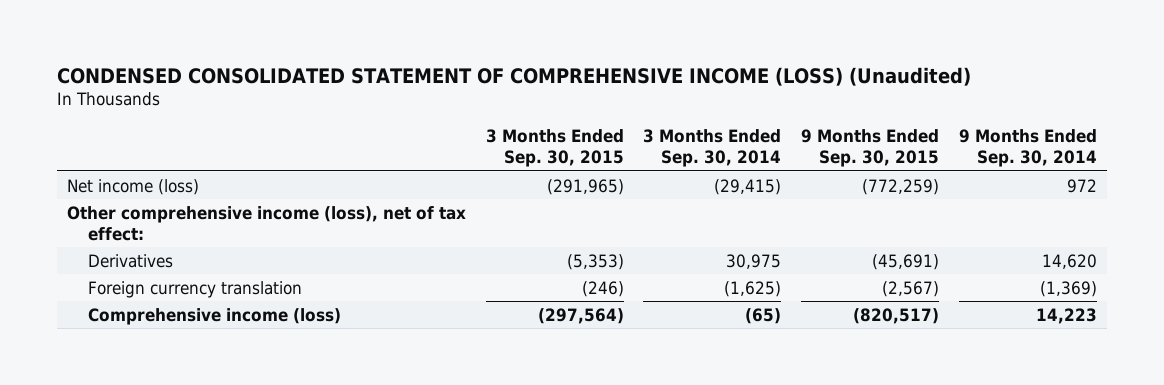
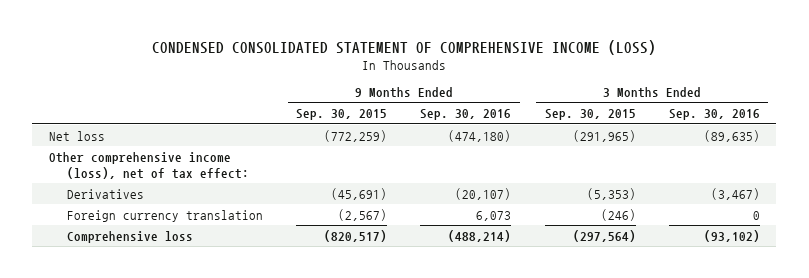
[56,66,971,86] CONDENSED CONSOLIDATED STATEMENT OF COMPREHENSIVE INCOME (LOSS) (Unaudited) -> [152,39,657,55] CONDENSED CONSOLIDATED STATEMENT OF COMPREHENSIVE INCOME (LOSS)
[643,128,782,168] 3 Months Ended Sep. 30, 2014 -> none
[959,128,1098,168] 9 Months Ended Sep. 30, 2014 -> none
none -> [420,109,512,121] Sep. 30, 2016
none -> [668,109,760,121] Sep. 30, 2016
[66,178,199,195] Net income (loss) -> [48,130,105,141] Net loss
[88,307,342,325] Comprehensive income (loss) -> [67,230,194,243] Comprehensive loss

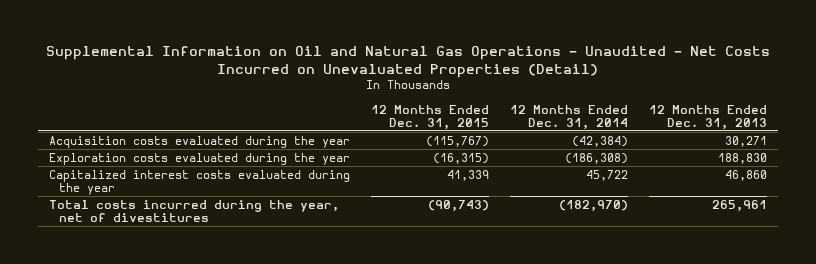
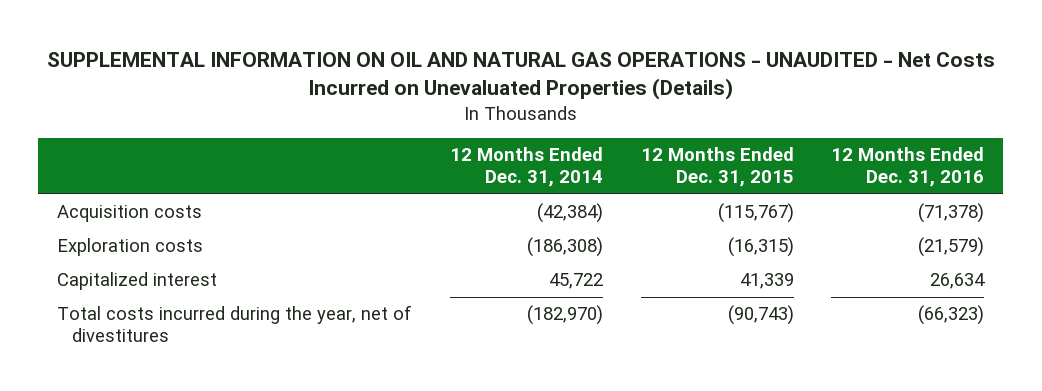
[46,46,771,78] Supplemental Information on Oil and Natural Gas Operations - Unaudited - Net Costs Incurred on Unevaluated Properties (Detail) -> [46,51,995,100] SUPPLEMENTAL INFORMATION ON OIL AND NATURAL GAS OPERATIONS - UNAUDITED - Net Costs Incurred on Unevaluated Properties (Details)
[649,104,768,130] 12 Months Ended Dec. 31, 2013 -> none
none -> [831,147,985,188] 12 Months Ended Dec. 31, 2016
[48,135,350,148] Acquisition costs evaluated during the year -> [57,205,203,223] Acquisition costs
[48,152,350,165] Exploration costs evaluated during the year -> [57,238,204,257] Exploration costs
[48,169,350,196] Capitalized interest costs evaluated during the year -> [57,272,218,291] Capitalized interest

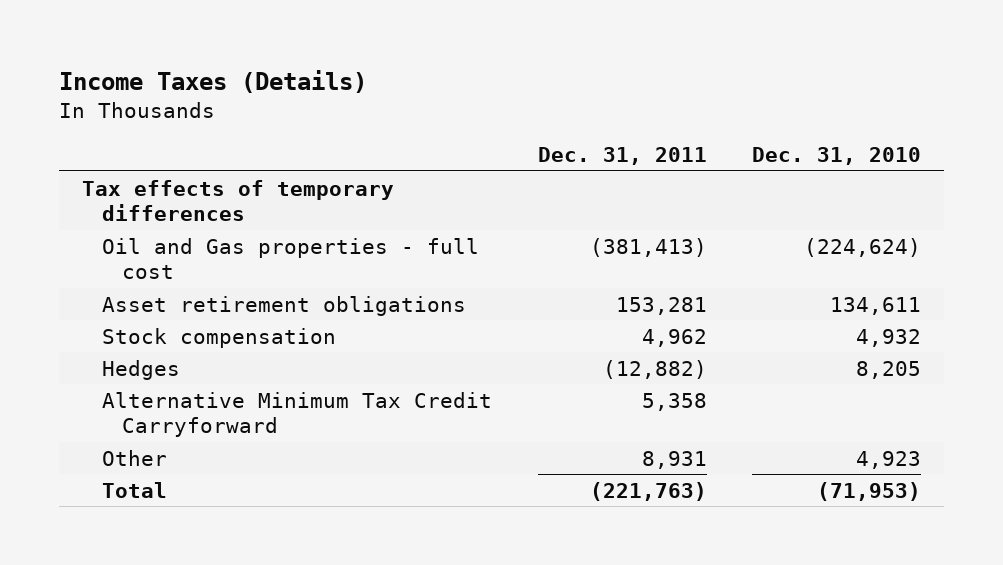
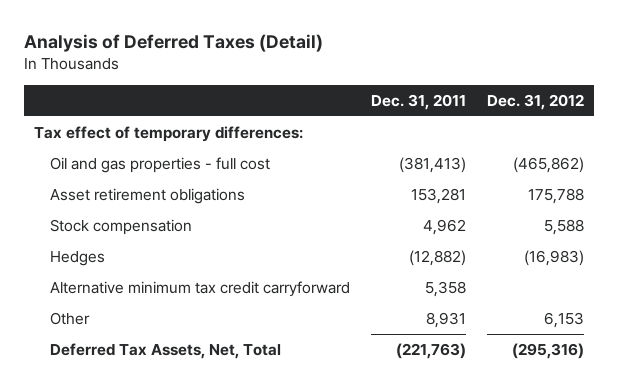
[58,70,367,94] Income Taxes (Details) -> [23,33,323,52] Analysis of Deferred Taxes (Detail)
[752,146,922,165] Dec. 31, 2010 -> none
none -> [487,93,585,110] Dec. 31, 2012
[81,179,394,221] Tax effects of temporary differences -> [34,125,304,142] Tax effect of temporary differences:
[101,237,479,279] Oil and Gas properties - full cost -> [50,156,271,173] Oil and gas properties - full cost
[101,391,492,437] Alternative Minimum Tax Credit Carryforward -> [50,280,351,297] Alternative minimum tax credit carryforward
[101,481,167,498] Total -> [50,342,282,359] Deferred Tax Assets, Net, Total

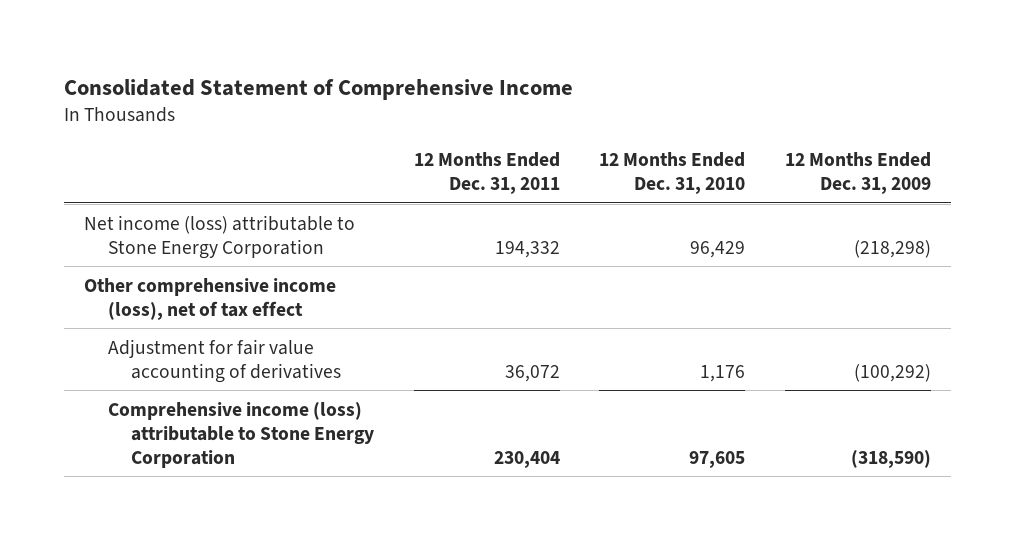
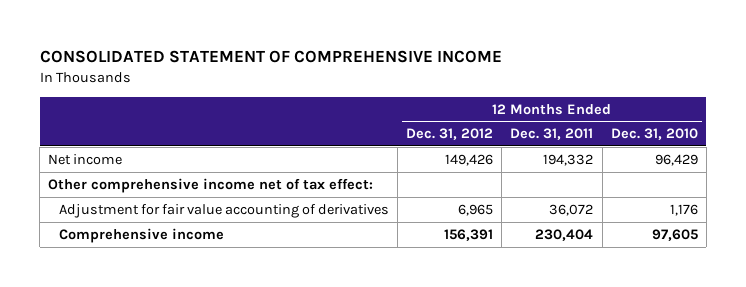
[64,78,574,100] Consolidated Statement of Comprehensive Income -> [39,50,502,64] CONSOLIDATED STATEMENT OF COMPREHENSIVE INCOME
[784,151,931,194] 12 Months Ended Dec. 31, 2009 -> none
none -> [406,128,494,141] Dec. 31, 2012
[84,214,356,259] Net income (loss) attributable to Stone Energy Corporation -> [48,153,123,165] Net income
[84,277,337,320] Other comprehensive income (loss), net of tax effect -> [48,177,374,193] Other comprehensive income net of tax effect:
[107,401,375,468] Comprehensive income (loss) attributable to Stone Energy Corporation -> [59,227,225,243] Comprehensive income

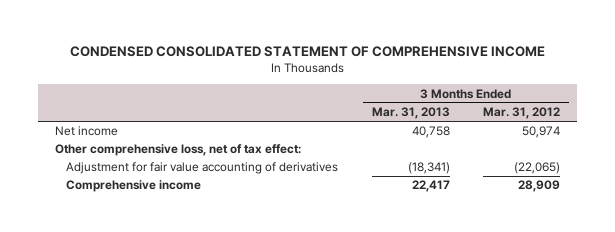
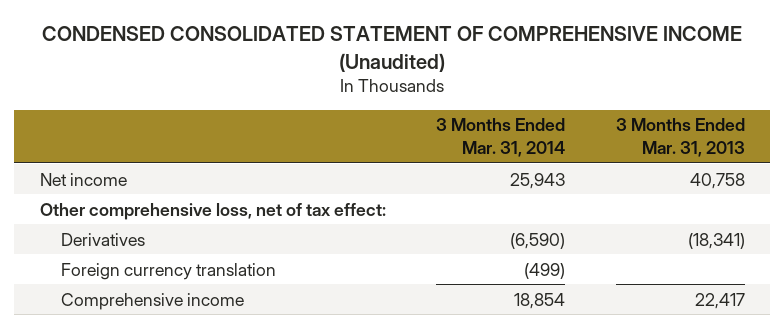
[69,46,545,58] CONDENSED CONSOLIDATED STATEMENT OF COMPREHENSIVE INCOME -> [42,26,743,72] CONDENSED CONSOLIDATED STATEMENT OF COMPREHENSIVE INCOME (Unaudited)
[483,107,561,120] Mar. 31, 2012 -> none
none -> [436,118,566,157] 3 Months Ended Mar. 31, 2014
[66,162,339,175] Adjustment for fair value accounting of derivatives -> [60,232,145,246] Derivatives
none -> [60,262,276,280] Foreign currency translation

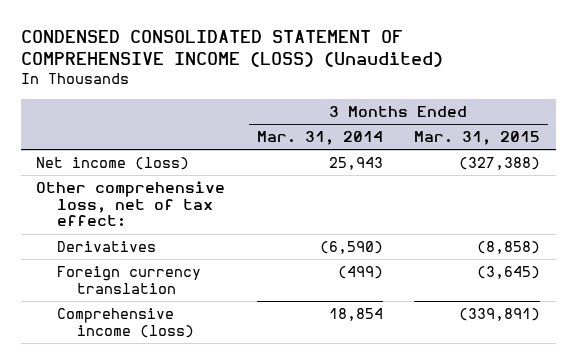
[42,26,743,72] CONDENSED CONSOLIDATED STATEMENT OF COMPREHENSIVE INCOME (Unaudited) -> [20,29,443,68] CONDENSED CONSOLIDATED STATEMENT OF COMPREHENSIVE INCOME (LOSS) (Unaudited)
[615,118,745,157] 3 Months Ended Mar. 31, 2013 -> none
none -> [414,131,541,146] Mar. 31, 2015
[39,172,127,186] Net income -> [36,157,190,171] Net income (loss)
[60,292,244,310] Comprehensive income -> [56,308,194,338] Comprehensive income (loss)

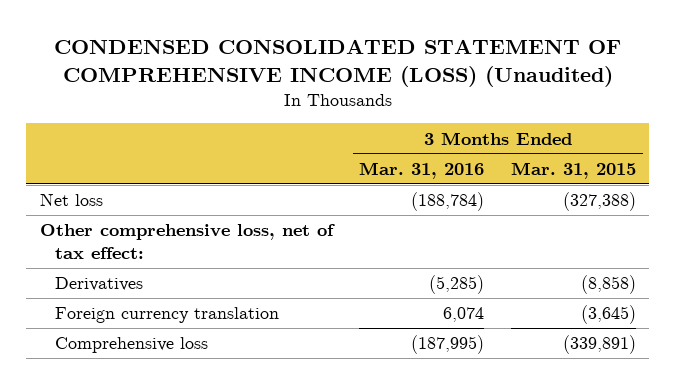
[256,131,383,146] Mar. 31, 2014 -> none
none -> [359,161,485,179] Mar. 31, 2016
[36,157,190,171] Net income (loss) -> [39,193,103,207] Net loss
[56,308,194,338] Comprehensive income (loss) -> [55,337,209,354] Comprehensive loss

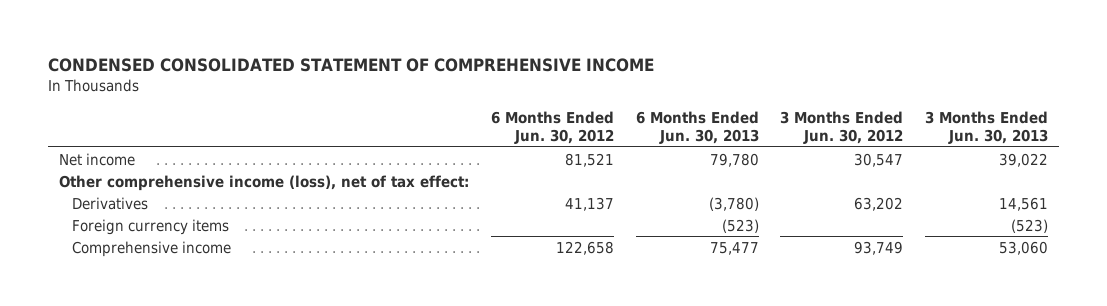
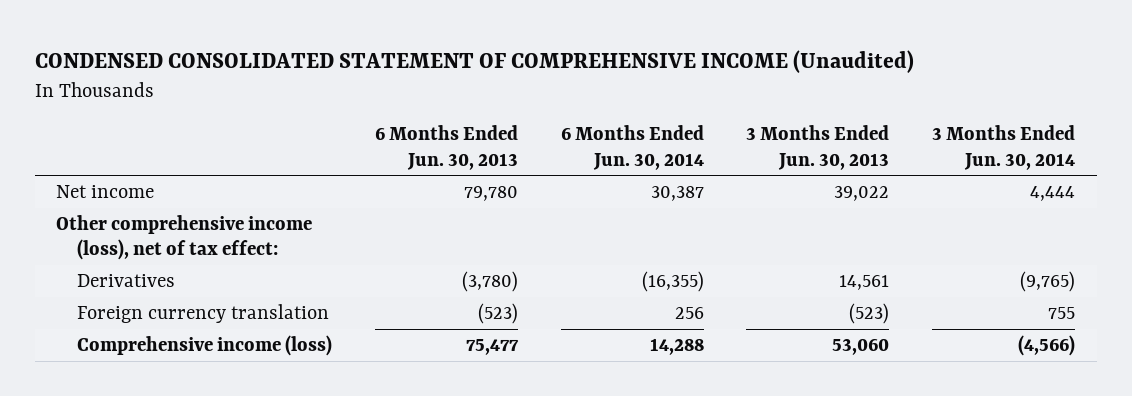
[48,58,655,73] CONDENSED CONSOLIDATED STATEMENT OF COMPREHENSIVE INCOME -> [34,50,914,74] CONDENSED CONSOLIDATED STATEMENT OF COMPREHENSIVE INCOME (Unaudited)
[490,110,614,144] 6 Months Ended Jun. 30, 2012 -> none
[780,110,904,144] 3 Months Ended Jun. 30, 2012 -> none
none -> [560,125,704,170] 6 Months Ended Jun. 30, 2014
none -> [932,125,1076,170] 3 Months Ended Jun. 30, 2014
[71,218,229,235] Foreign currency items -> [77,303,330,323] Foreign currency translation
[71,240,231,257] Comprehensive income -> [77,334,333,356] Comprehensive income (loss)

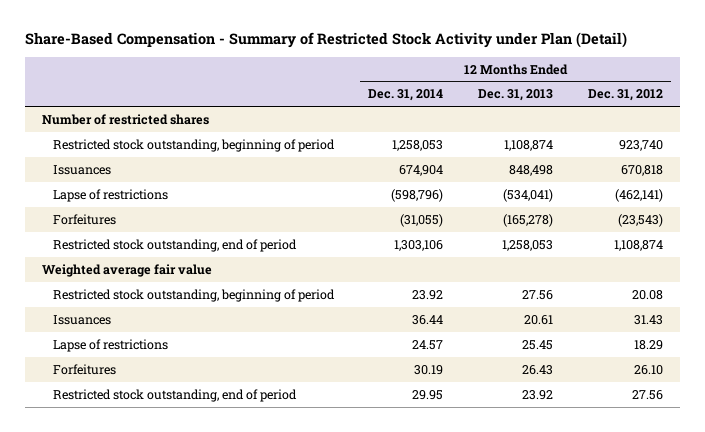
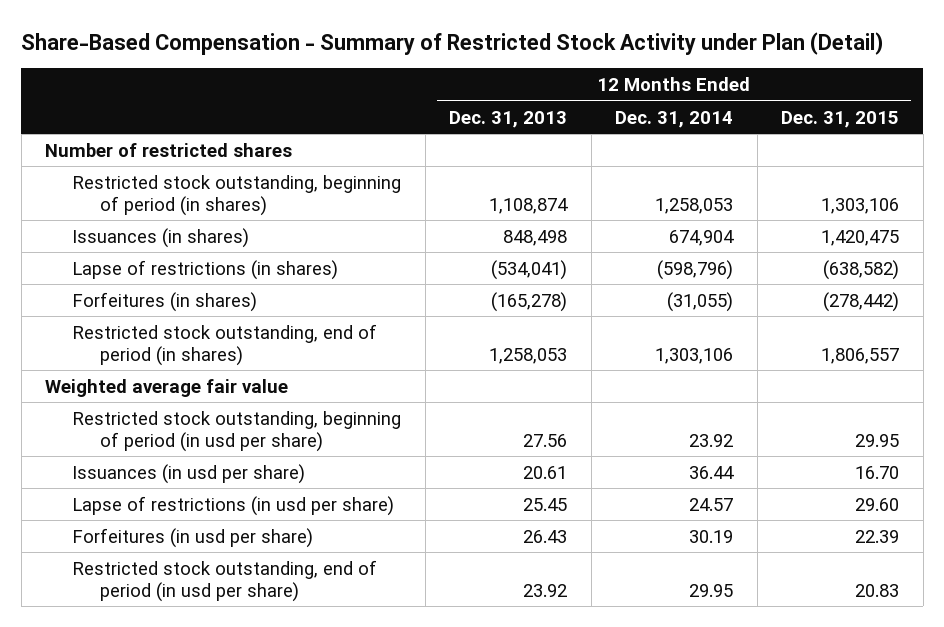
[587,89,663,102] Dec. 31, 2012 -> none
none -> [781,110,900,128] Dec. 31, 2015
[52,138,335,152] Restricted stock outstanding, beginning of period -> [72,174,402,216] Restricted stock outstanding, beginning of period (in shares)
[52,164,111,175] Issuances -> [72,227,250,248] Issuances (in shares)
[52,188,168,202] Lapse of restrictions -> [72,259,339,280] Lapse of restrictions (in shares)
[52,213,116,225] Forfeitures -> [72,291,258,312] Forfeitures (in shares)
[52,238,297,252] Restricted stock outstanding, end of period -> [72,323,378,366] Restricted stock outstanding, end of period (in shares)
[52,288,335,302] Restricted stock outstanding, beginning of period -> [72,410,402,452] Restricted stock outstanding, beginning of period (in usd per share)
[52,314,111,325] Issuances -> [72,463,306,484] Issuances (in usd per share)
[52,338,168,352] Lapse of restrictions -> [72,495,395,516] Lapse of restrictions (in usd per share)
[52,363,116,375] Forfeitures -> [72,527,314,548] Forfeitures (in usd per share)
[52,388,297,402] Restricted stock outstanding, end of period -> [72,559,378,602] Restricted stock outstanding, end of period (in usd per share)

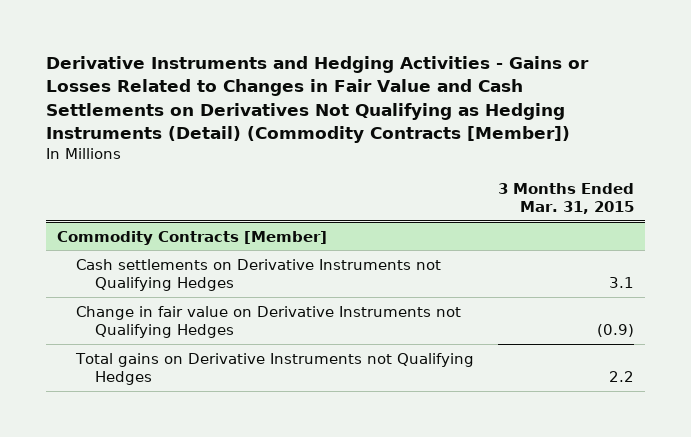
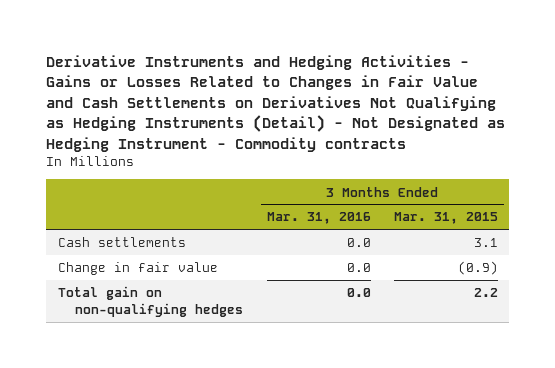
[45,56,589,143] Derivative Instruments and Hedging Activities - Gains or Losses Related to Changes in Fair Value and Cash Settlements on Derivatives Not Qualifying as Hedging Instruments (Detail) (Commodity Contracts [Member]) -> [46,54,506,152] Derivative Instruments and Hedging Activities - Gains or Losses Related to Changes in Fair Value and Cash Settlements on Derivatives Not Qualifying as Hedging Instruments (Detail) - Not Designated as Hedging Instrument - Commodity contracts
none -> [266,212,371,225] Mar. 31, 2016
[57,230,328,245] Commodity Contracts [Member] -> none
[76,258,442,291] Cash settlements on Derivative Instruments not Qualifying Hedges -> [57,237,186,248] Cash settlements
[76,305,462,338] Change in fair value on Derivative Instruments not Qualifying Hedges -> [57,262,218,276] Change in fair value
[75,352,475,385] Total gains on Derivative Instruments not Qualifying Hedges -> [57,286,244,317] Total gain on non-qualifying hedges

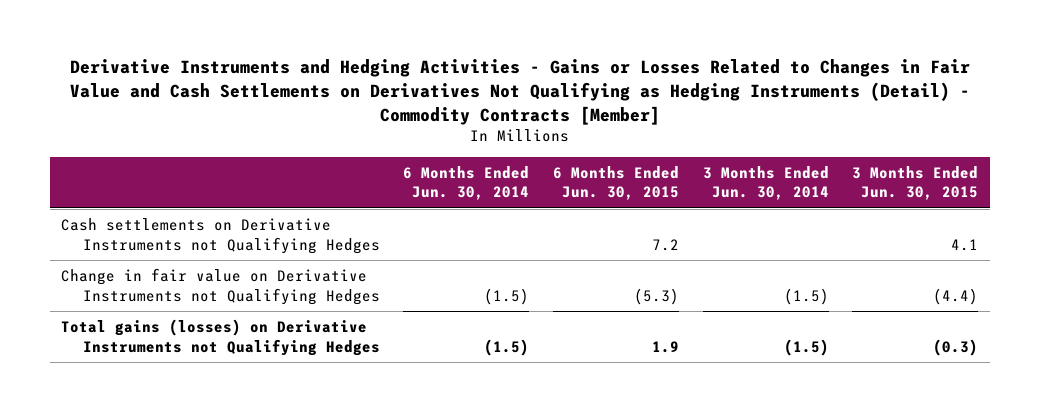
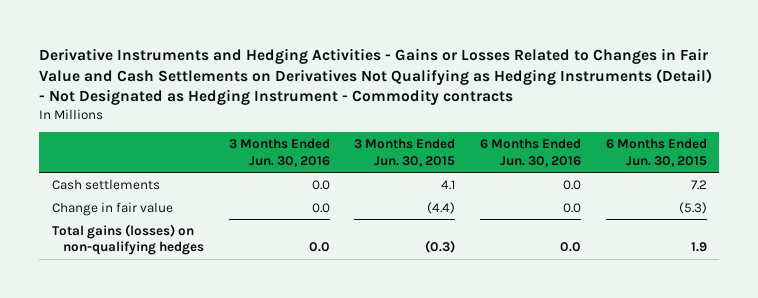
[69,59,970,125] Derivative Instruments and Hedging Activities - Gains or Losses Related to Changes in Fair Value and Cash Settlements on Derivatives Not Qualifying as Hedging Instruments (Detail) - Commodity Contracts [Member] -> [39,47,713,106] Derivative Instruments and Hedging Activities - Gains or Losses Related to Changes in Fair Value and Cash Settlements on Derivatives Not Qualifying as Hedging Instruments (Detail) - Not Designated as Hedging Instrument - Commodity contracts
[403,165,530,201] 6 Months Ended Jun. 30, 2014 -> none
[702,165,829,201] 3 Months Ended Jun. 30, 2014 -> none
none -> [228,138,330,167] 3 Months Ended Jun. 30, 2016
none -> [479,138,581,167] 6 Months Ended Jun. 30, 2016
[61,218,380,254] Cash settlements on Derivative Instruments not Qualifying Hedges -> [51,178,160,190] Cash settlements
[61,268,380,305] Change in fair value on Derivative Instruments not Qualifying Hedges -> [51,201,173,216] Change in fair value
[61,319,380,356] Total gains (losses) on Derivative Instruments not Qualifying Hedges -> [51,223,204,256] Total gains (losses) on non-qualifying hedges

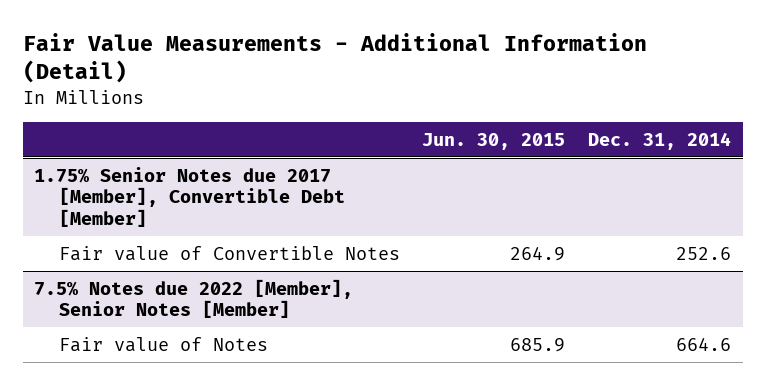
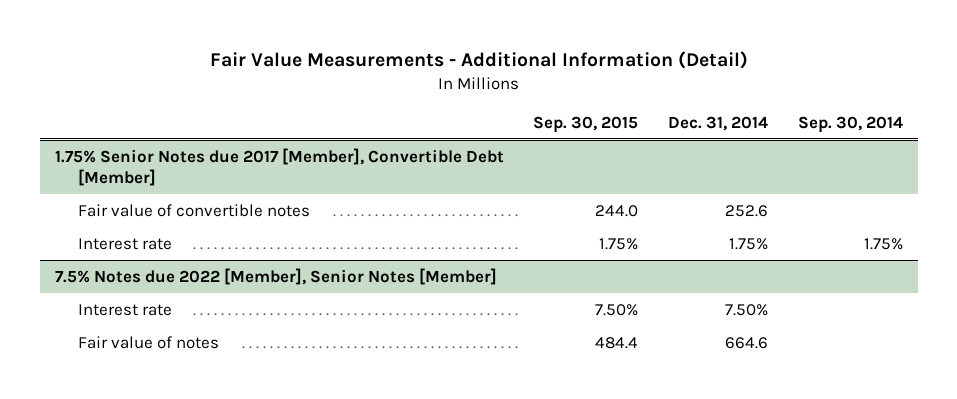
[422,132,566,150] Jun. 30, 2015 -> none
none -> [533,115,639,133] Sep. 30, 2015
none -> [797,115,903,133] Sep. 30, 2014
[58,245,400,261] Fair value of Convertible Notes -> [77,204,310,218] Fair value of convertible notes
none -> [77,238,172,251] Interest rate
none -> [77,304,172,317] Interest rate
[58,336,268,352] Fair value of Notes -> [77,336,219,350] Fair value of notes

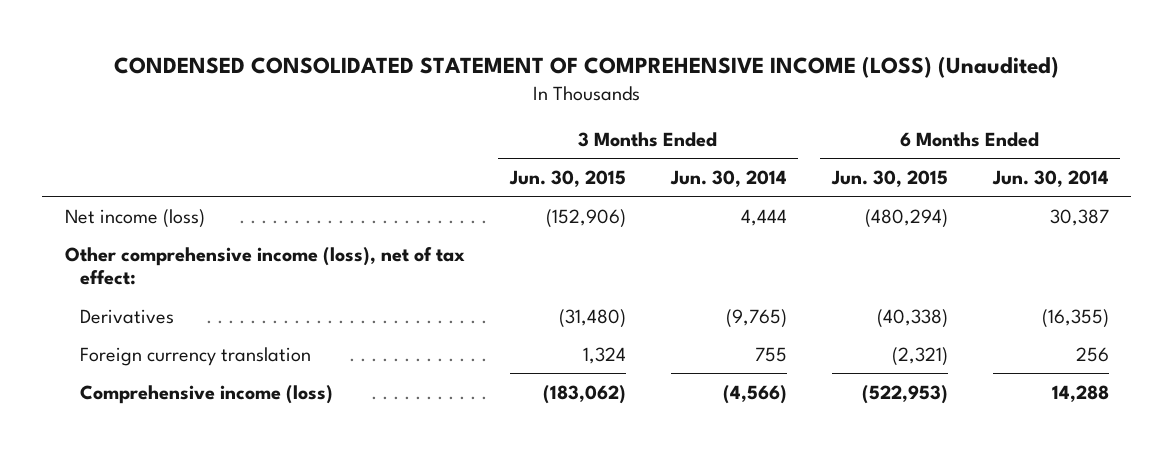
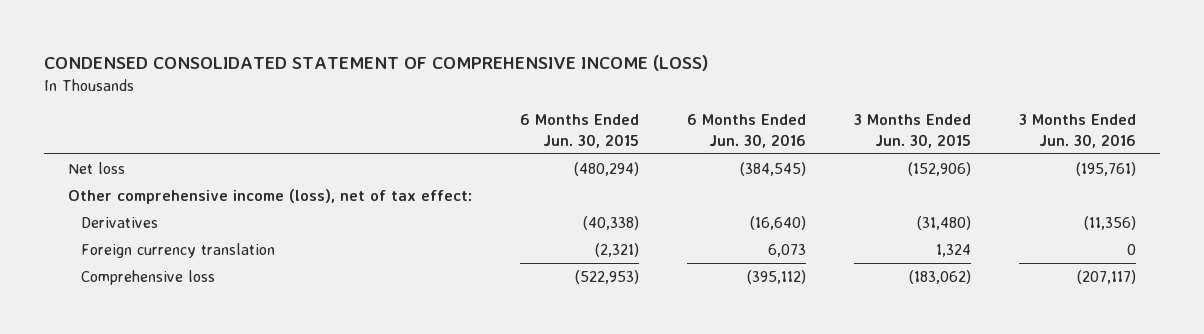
[113,56,1059,79] CONDENSED CONSOLIDATED STATEMENT OF COMPREHENSIVE INCOME (LOSS) (Unaudited) -> [43,54,708,71] CONDENSED CONSOLIDATED STATEMENT OF COMPREHENSIVE INCOME (LOSS)
[669,169,787,187] Jun. 30, 2014 -> none
[991,169,1109,187] Jun. 30, 2014 -> none
none -> [687,114,807,149] 6 Months Ended Jun. 30, 2016
none -> [1019,114,1137,149] 3 Months Ended Jun. 30, 2016
[64,208,205,228] Net income (loss) -> [68,161,126,174] Net loss
[79,384,333,404] Comprehensive income (loss) -> [80,269,215,285] Comprehensive loss

